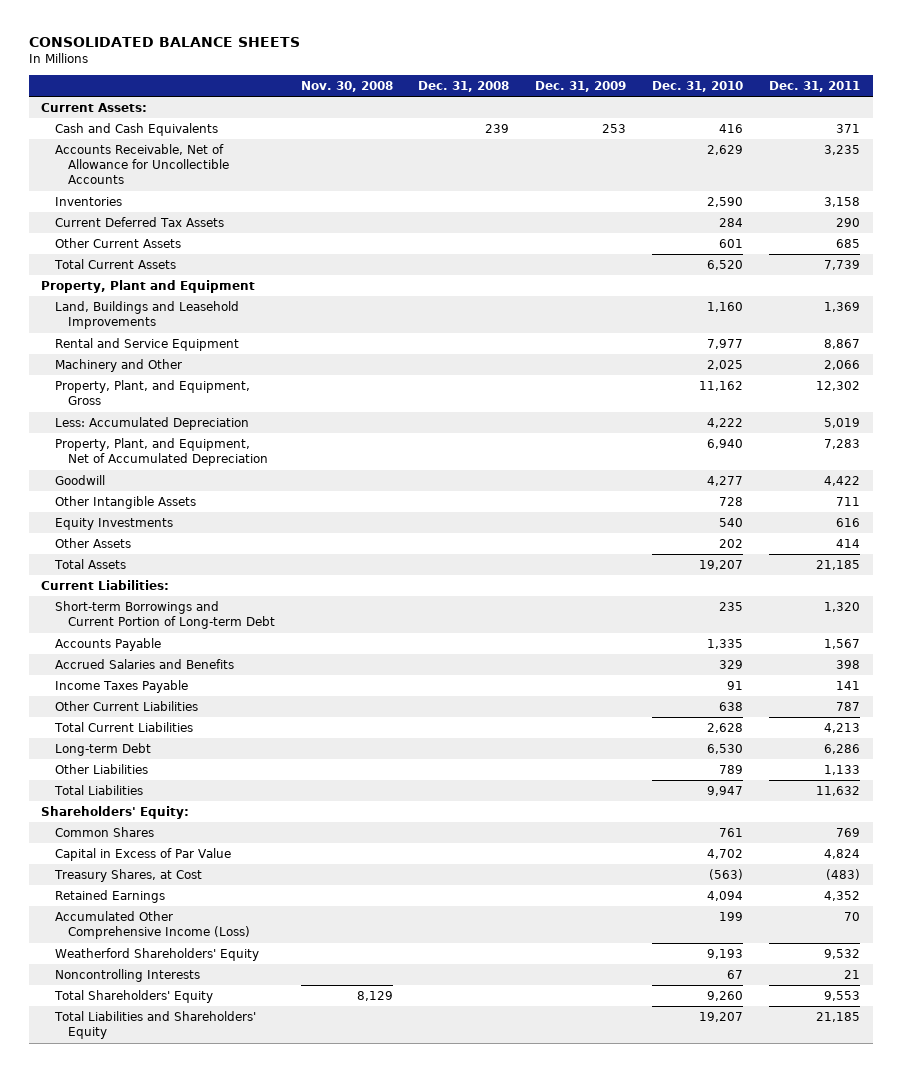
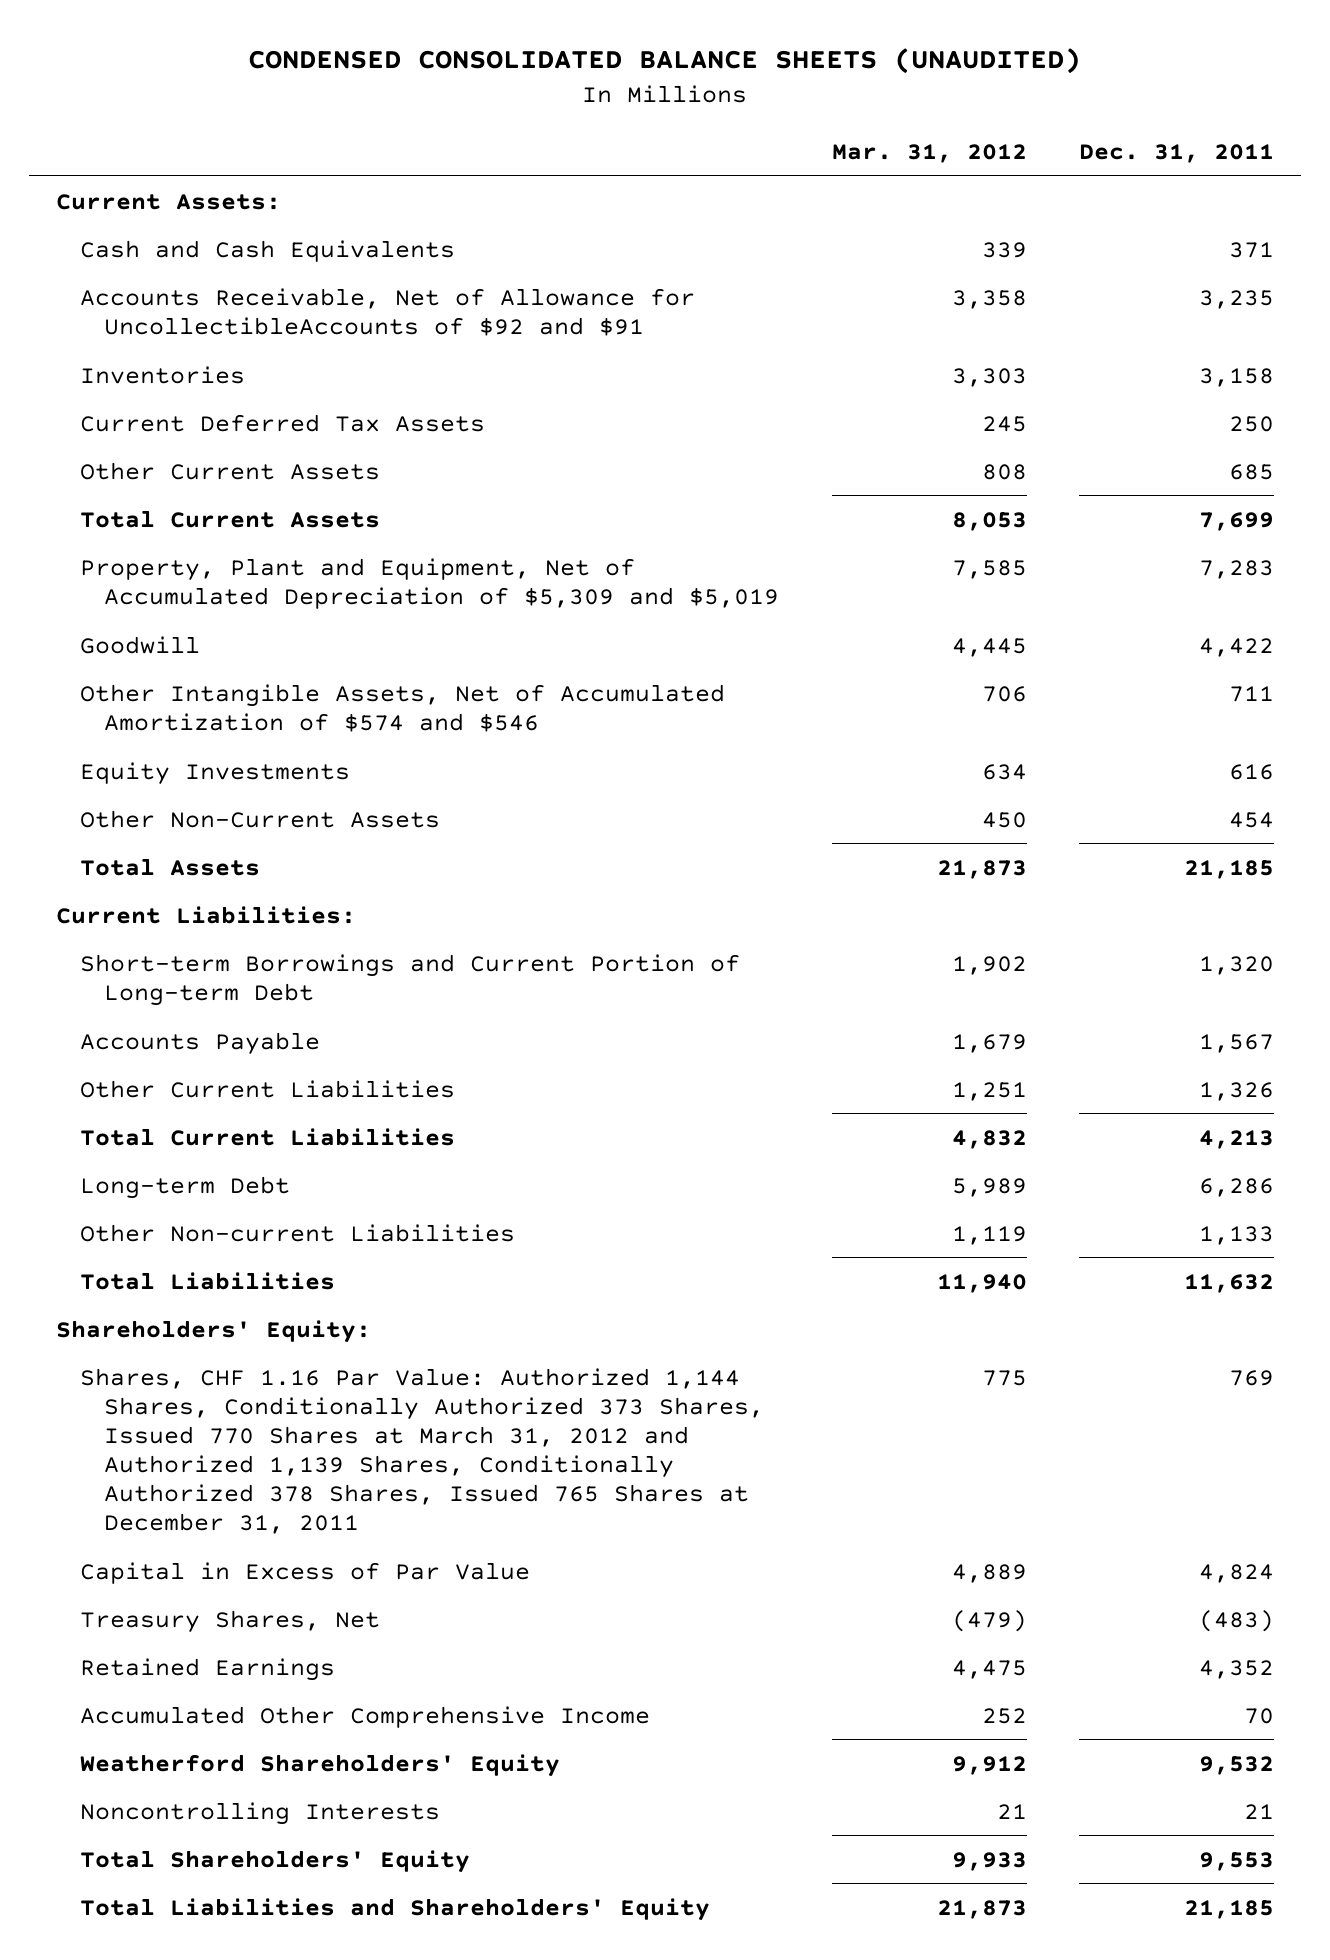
[28,37,300,48] CONSOLIDATED BALANCE SHEETS -> [248,48,1082,75] CONDENSED CONSOLIDATED BALANCE SHEETS (UNAUDITED)
[300,81,393,93] Nov. 30, 2008 -> none
[418,81,510,93] Dec. 31, 2008 -> none
[535,81,627,93] Dec. 31, 2009 -> none
[652,81,744,93] Dec. 31, 2010 -> none
none -> [831,143,1027,163] Mar. 31, 2012
[54,144,229,185] Accounts Receivable, Net of Allowance for Uncollectible Accounts -> [79,287,695,336] Accounts Receivable, Net of Allowance for UncollectibleAccounts of $92 and $91
[835,218,860,228] 290 -> [1229,415,1275,432] 250
[41,280,256,294] Property, Plant and Equipment -> none
[54,301,239,330] Land, Buildings and Leasehold Improvements -> none
[54,338,239,352] Rental and Service Equipment -> none
[54,359,182,373] Machinery and Other -> none
[54,380,250,406] Property, Plant, and Equipment, Gross -> none
[54,417,249,431] Less: Accumulated Depreciation -> none
[823,260,860,271] 7,739 -> [1199,511,1275,531] 7,699
[54,438,268,467] Property, Plant, and Equipment, Net of Accumulated Depreciation -> [79,557,779,609] Property, Plant and Equipment, Net of Accumulated Depreciation of $5,309 and $5,019
[54,496,196,510] Other Intangible Assets -> [79,683,725,732] Other Intangible Assets, Net of Accumulated Amortization of $574 and $546
[54,538,131,549] Other Assets -> [79,809,440,828] Other Non-Current Assets
[835,539,860,549] 414 -> [1229,811,1275,828] 454
[54,659,234,670] Accrued Salaries and Benefits -> none
[54,680,188,694] Income Taxes Payable -> none
[835,702,860,712] 787 -> [1199,1081,1275,1101] 1,326
[54,764,148,775] Other Liabilities -> [79,1223,515,1242] Other Non-current Liabilities
[54,827,154,838] Common Shares -> [79,1367,764,1535] Shares, CHF 1.16 Par Value: Authorized 1,144 Shares, Conditionally Authorized 373 Shares, Issued 770 Shares at March 31, 2012 and Authorized 1,139 Shares, Conditionally Authorized 378 Shares, Issued 765 Shares at December 31, 2011
[53,869,202,883] Treasury Shares, at Cost -> [79,1609,380,1633] Treasury Shares, Net
[54,911,250,940] Accumulated Other Comprehensive Income (Loss) -> [79,1705,650,1728] Accumulated Other Comprehensive Income

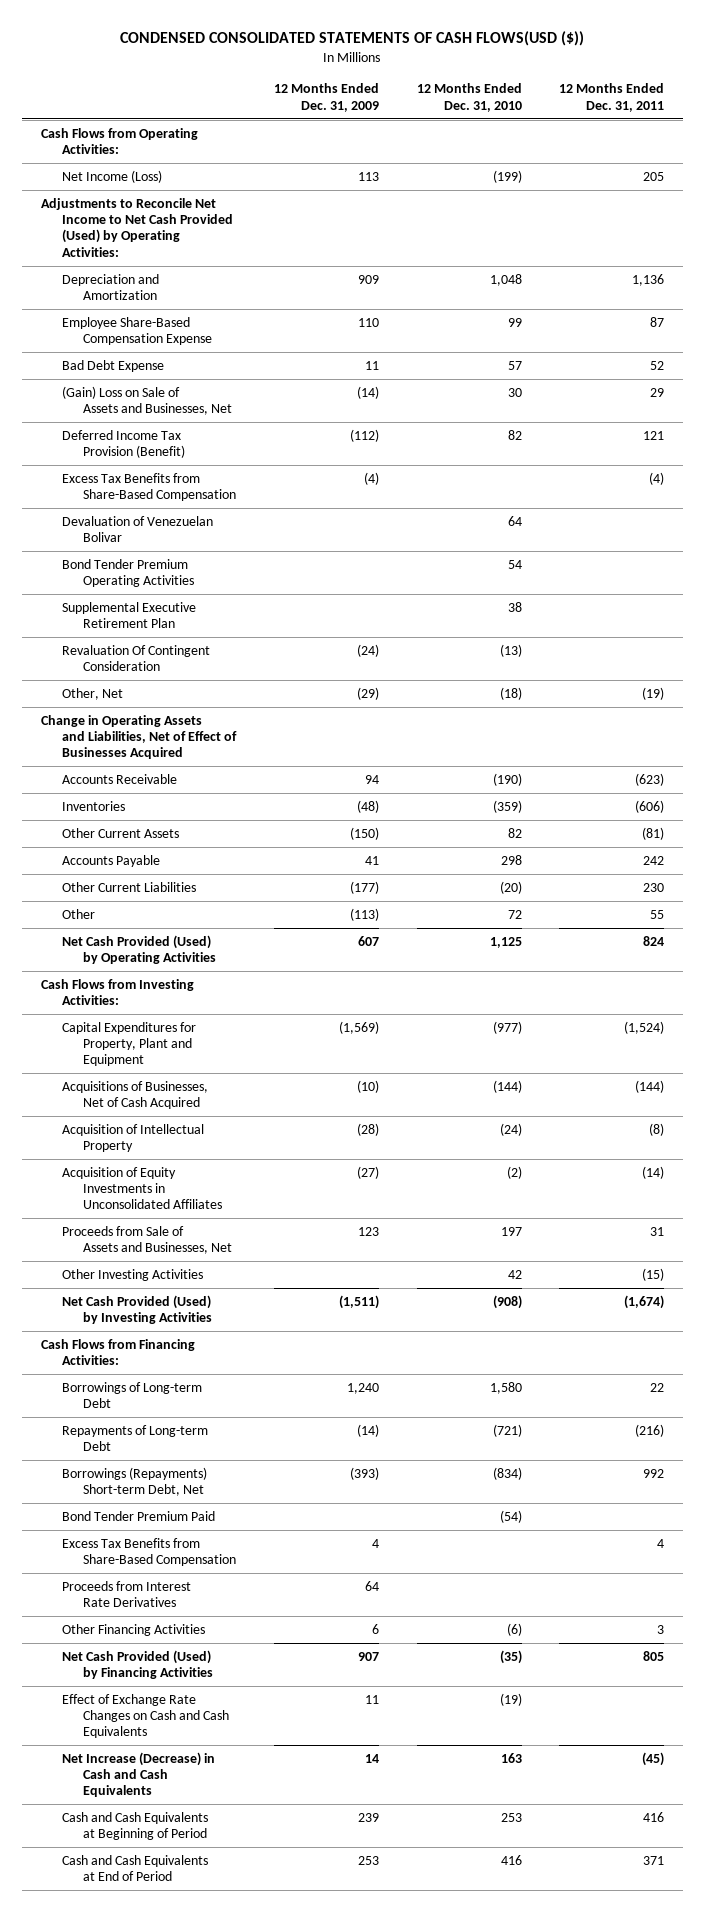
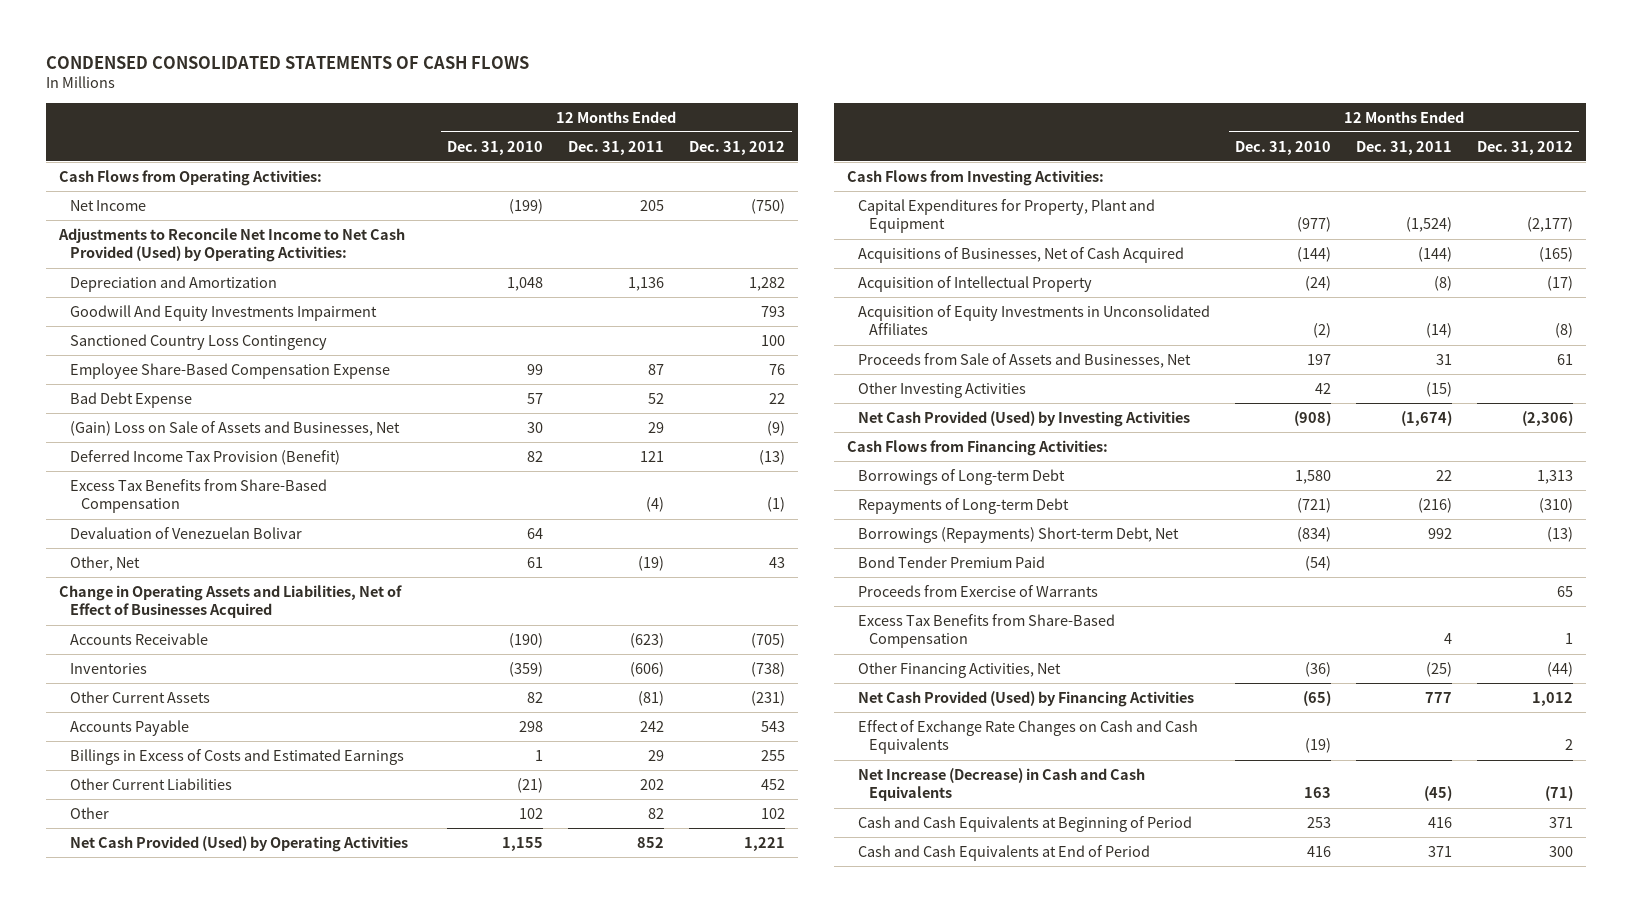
[120,31,585,47] CONDENSED CONSOLIDATED STATEMENTS OF CASH FLOWS(USD ($)) -> [46,55,530,69] CONDENSED CONSOLIDATED STATEMENTS OF CASH FLOWS
[273,83,379,112] 12 Months Ended Dec. 31, 2009 -> none
none -> [689,140,786,155] Dec. 31, 2012
[61,169,162,183] Net Income (Loss) -> [69,199,146,211] Net Income
none -> [69,304,377,321] Goodwill And Equity Investments Impairment
none -> [69,333,327,350] Sanctioned Country Loss Contingency
[61,558,195,588] Bond Tender Premium Operating Activities -> none
[61,601,196,629] Supplemental Executive Retirement Plan -> none
[61,644,210,672] Revaluation Of Contingent Consideration -> none
[499,686,522,700] (18) -> [527,556,544,568] 61
none -> [69,748,404,765] Billings in Excess of Costs and Estimated Earnings
[499,880,522,894] (20) -> [517,777,544,793] (21)
[643,882,665,892] 230 -> [640,778,665,790] 202
[507,909,522,919] 72 -> [519,807,544,819] 102
[650,909,665,919] 55 -> [648,807,665,819] 82
[489,936,522,948] 1,125 -> [502,836,544,851] 1,155
[643,935,665,946] 824 -> [637,836,665,848] 852
none -> [857,584,1098,597] Proceeds from Exercise of Warrants
[61,1580,191,1608] Proceeds from Interest Rate Derivatives -> none
[61,1623,205,1636] Other Financing Activities -> [857,661,1061,678] Other Financing Activities, Net
[506,1622,522,1636] (6) -> [1304,661,1331,677] (36)
[657,1624,665,1634] 3 -> [1426,661,1453,677] (25)
[499,1649,522,1664] (35) -> [1302,690,1331,706] (65)
[643,1650,665,1661] 805 -> [1425,691,1453,703] 777

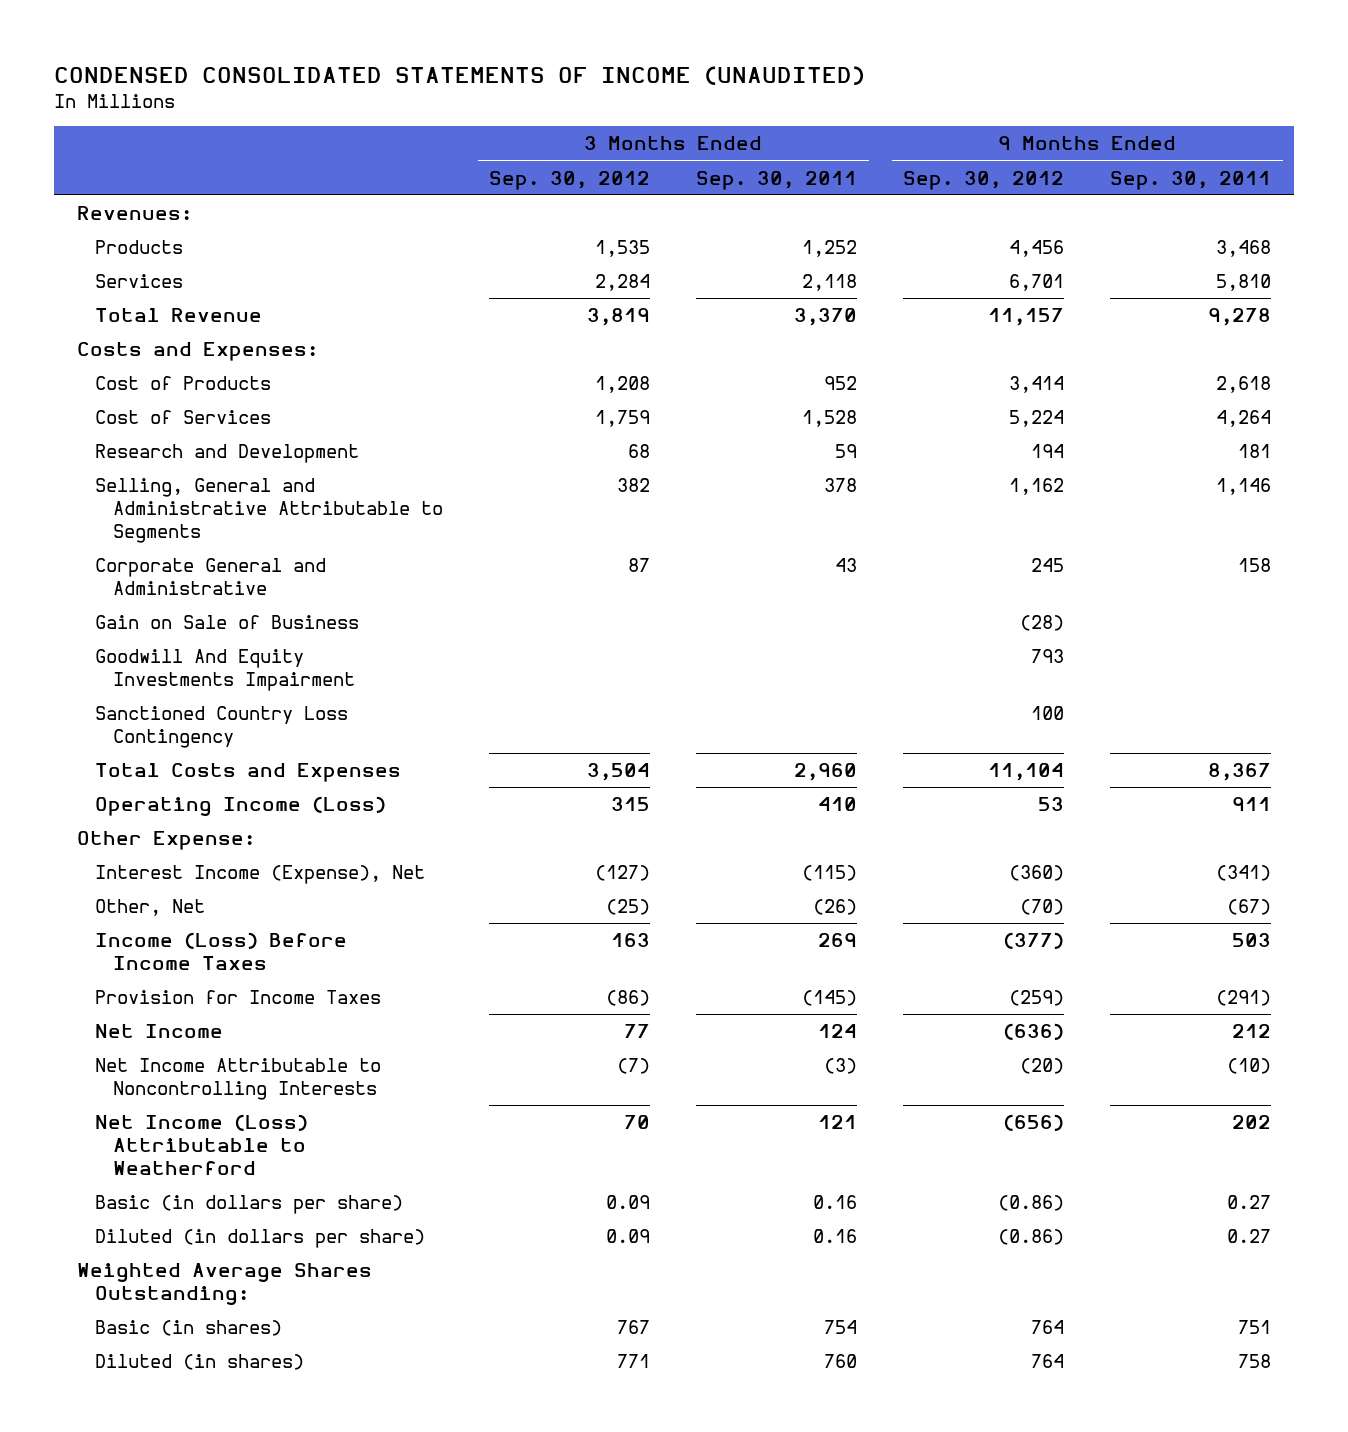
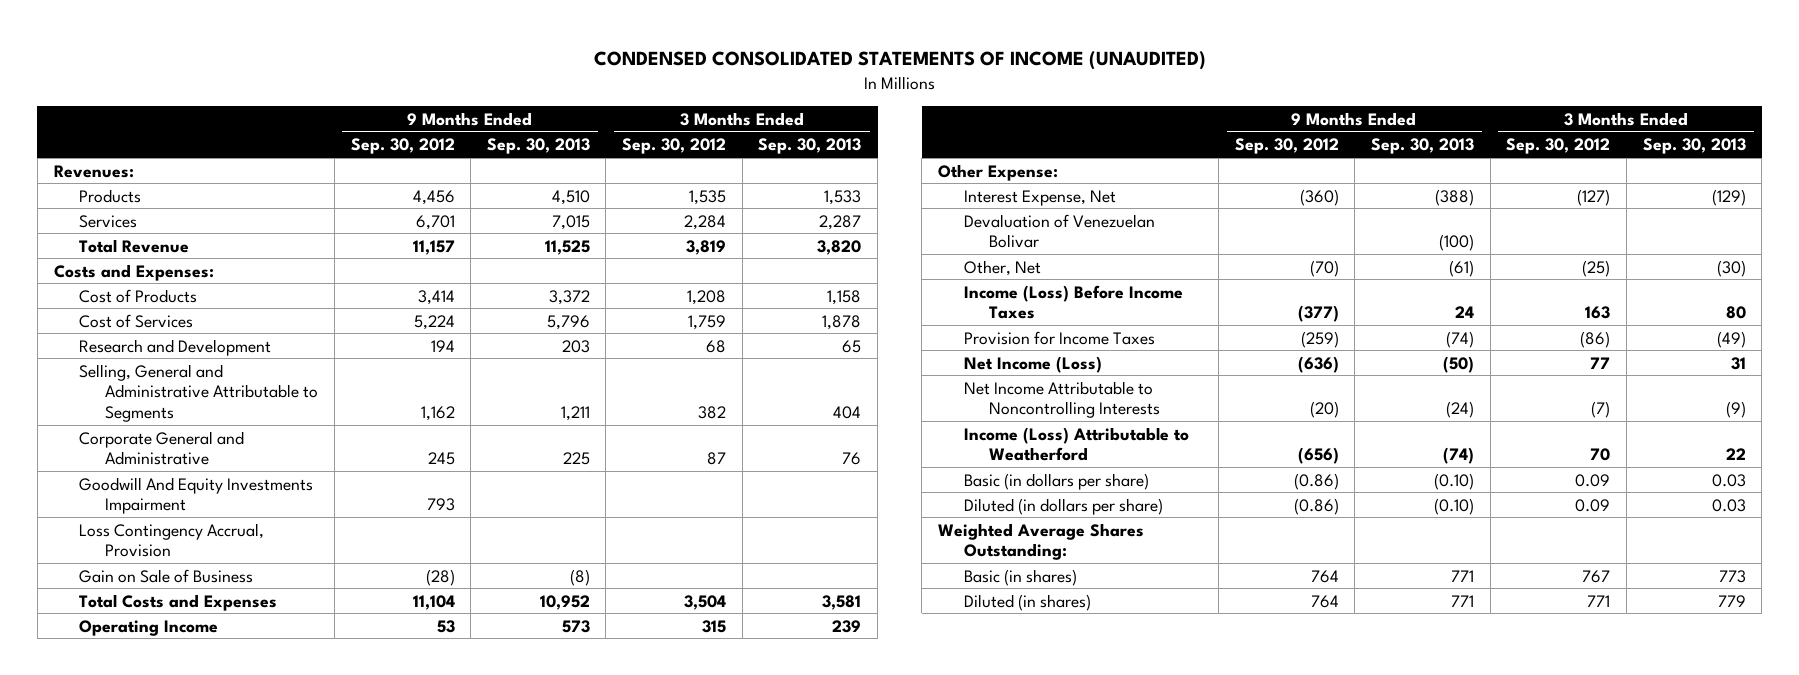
[696,170,858,190] Sep. 30, 2011 -> none
[1110,170,1272,190] Sep. 30, 2011 -> none
none -> [486,138,590,155] Sep. 30, 2013
none -> [758,138,862,155] Sep. 30, 2013
[94,706,348,748] Sanctioned Country Loss Contingency -> none
none -> [79,522,265,558] Loss Contingency Accrual, Provision
[94,615,359,630] Gain on Sale of Business -> [79,568,254,583] Gain on Sale of Business
[94,796,386,817] Operating Income (Loss) -> [79,619,219,636] Operating Income
[94,865,425,885] Interest Income (Expense), Net -> [963,189,1116,206] Interest Expense, Net
none -> [963,213,1155,249] Devaluation of Venezuelan Bolivar
[94,1024,223,1039] Net Income -> [963,355,1102,373] Net Income (Loss)
[94,1114,308,1175] Net Income (Loss) Attributable to Weatherford -> [963,426,1189,462] Income (Loss) Attributable to Weatherford

